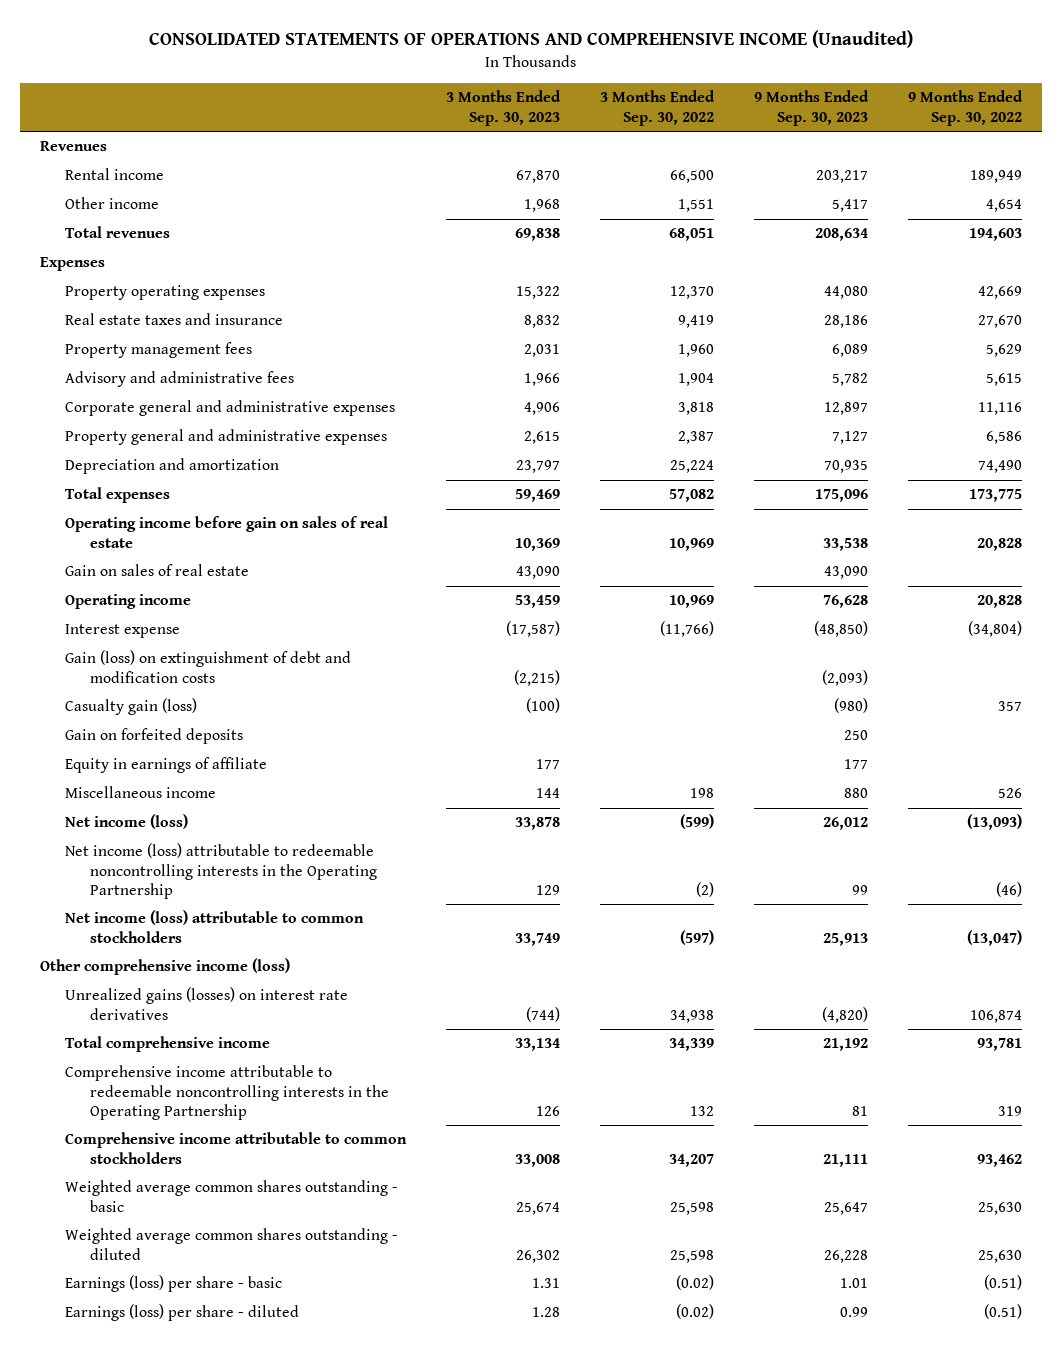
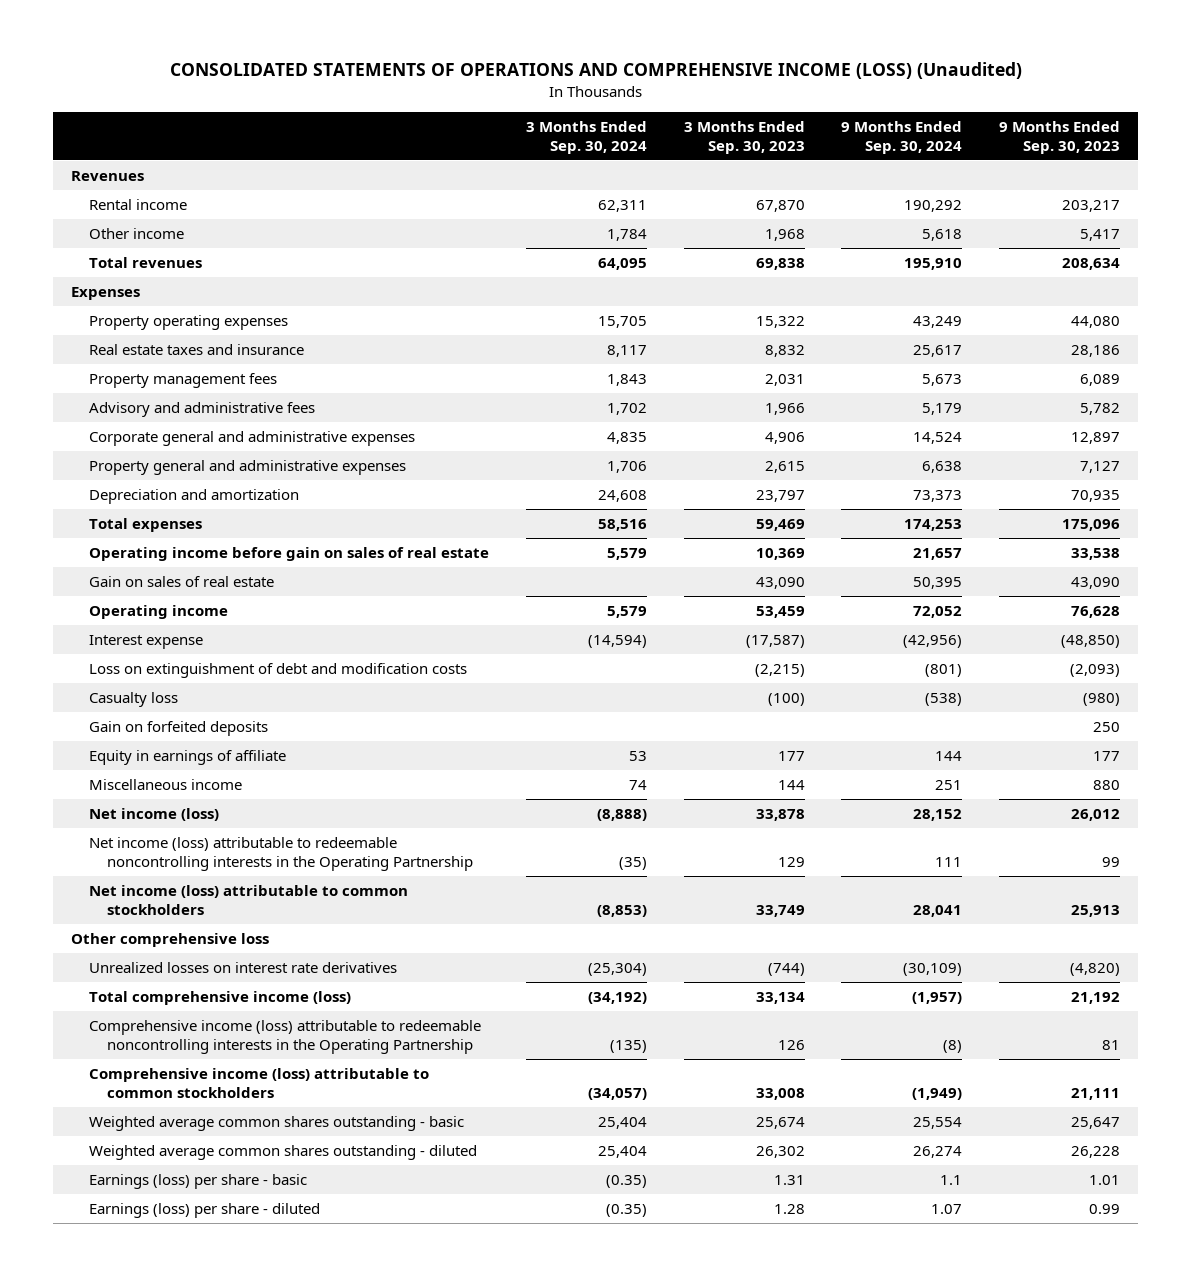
[148,30,913,49] CONSOLIDATED STATEMENTS OF OPERATIONS AND COMPREHENSIVE INCOME (Unaudited) -> [169,62,1022,80] CONSOLIDATED STATEMENTS OF OPERATIONS AND COMPREHENSIVE INCOME (LOSS) (Unaudited)
[599,90,715,126] 3 Months Ended Sep. 30, 2022 -> none
[907,90,1023,126] 9 Months Ended Sep. 30, 2022 -> none
none -> [525,120,647,154] 3 Months Ended Sep. 30, 2024
none -> [841,120,963,154] 9 Months Ended Sep. 30, 2024
[64,650,351,683] Gain (loss) on extinguishment of debt and modification costs -> [89,662,468,678] Loss on extinguishment of debt and modification costs
[64,698,197,716] Casualty gain (loss) -> [89,691,179,707] Casualty loss
[40,958,291,976] Other comprehensive income (loss) -> [71,932,270,947] Other comprehensive loss
[64,987,348,1020] Unrealized gains (losses) on interest rate derivatives -> [89,961,398,973] Unrealized losses on interest rate derivatives
[64,1036,270,1053] Total comprehensive income -> [89,990,352,1005] Total comprehensive income (loss)
[64,1065,389,1120] Comprehensive income attributable to redeemable noncontrolling interests in the Operating Partnership -> [89,1019,482,1054] Comprehensive income (loss) attributable to redeemable noncontrolling interests in the Operating Partnership
[64,1132,407,1164] Comprehensive income attributable to common stockholders -> [89,1067,430,1098] Comprehensive income (loss) attributable to common stockholders

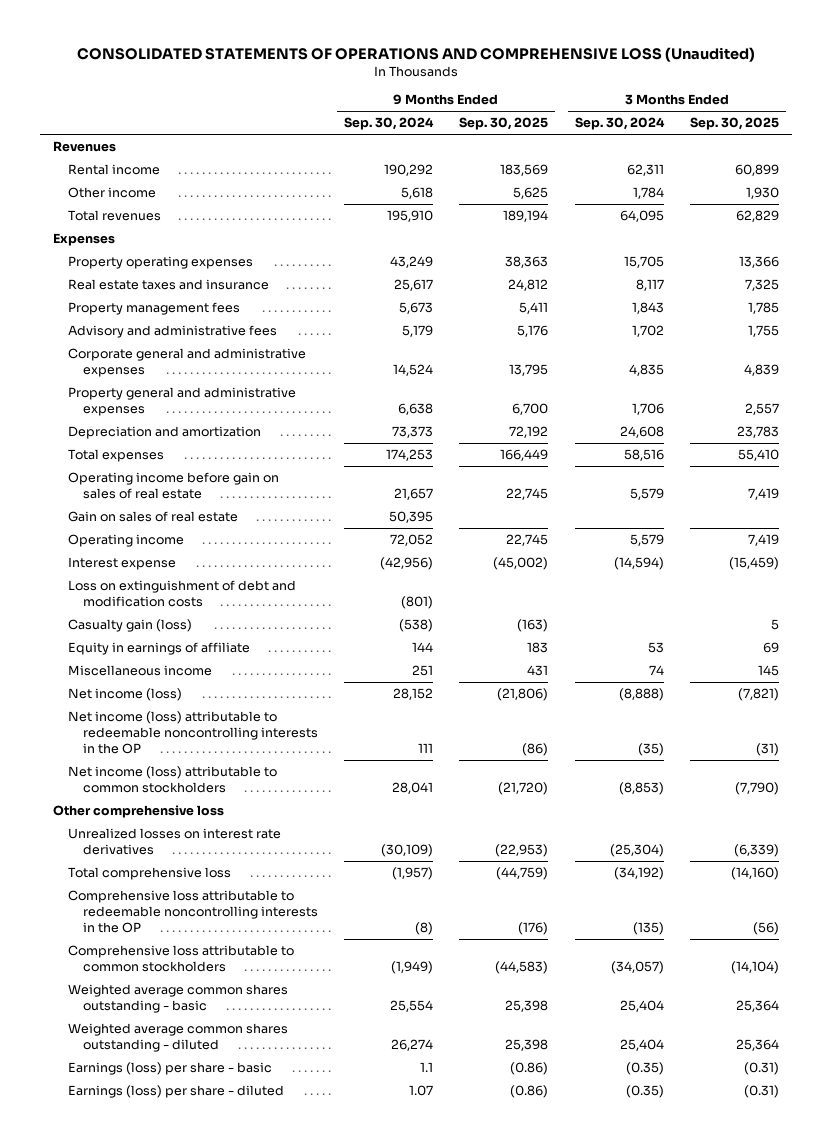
[169,62,1022,80] CONSOLIDATED STATEMENTS OF OPERATIONS AND COMPREHENSIVE INCOME (LOSS) (Unaudited) -> [77,47,756,63] CONSOLIDATED STATEMENTS OF OPERATIONS AND COMPREHENSIVE LOSS (Unaudited)
[683,120,805,154] 3 Months Ended Sep. 30, 2023 -> none
[998,120,1120,154] 9 Months Ended Sep. 30, 2023 -> none
none -> [459,117,549,131] Sep. 30, 2025
none -> [690,117,780,131] Sep. 30, 2025
[89,720,269,736] Gain on forfeited deposits -> none
[89,691,179,707] Casualty loss -> [67,618,192,632] Casualty gain (loss)
[89,836,474,871] Net income (loss) attributable to redeemable noncontrolling interests in the Operating Partnership -> [67,710,318,755] Net income (loss) attributable to redeemable noncontrolling interests in the OP
[89,990,352,1005] Total comprehensive income (loss) -> [67,866,231,880] Total comprehensive loss
[89,1019,482,1054] Comprehensive income (loss) attributable to redeemable noncontrolling interests in the Operating Partnership -> [67,889,318,934] Comprehensive loss attributable to redeemable noncontrolling interests in the OP
[89,1067,430,1098] Comprehensive income (loss) attributable to common stockholders -> [67,944,294,973] Comprehensive loss attributable to common stockholders

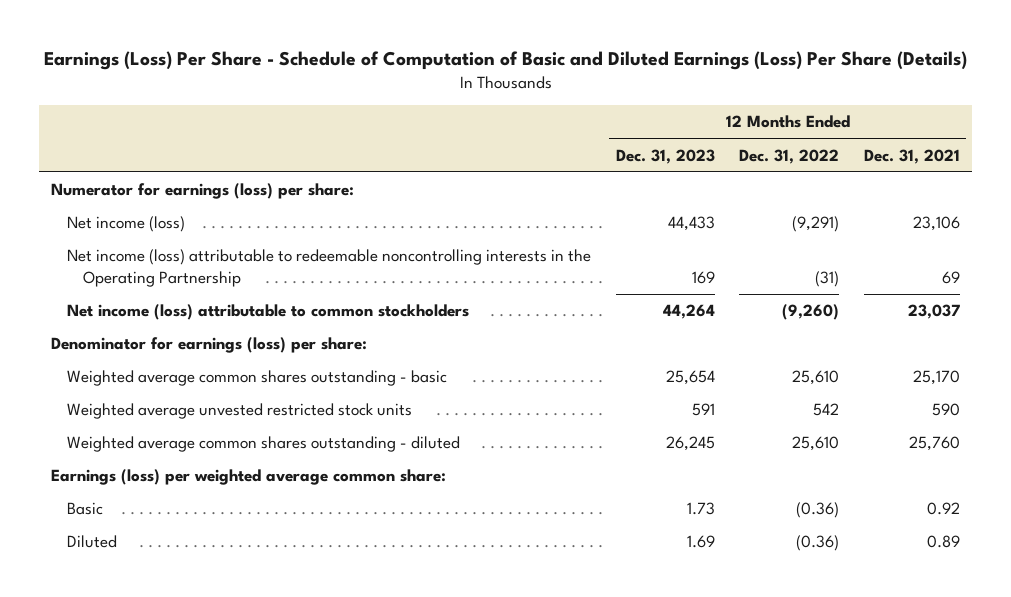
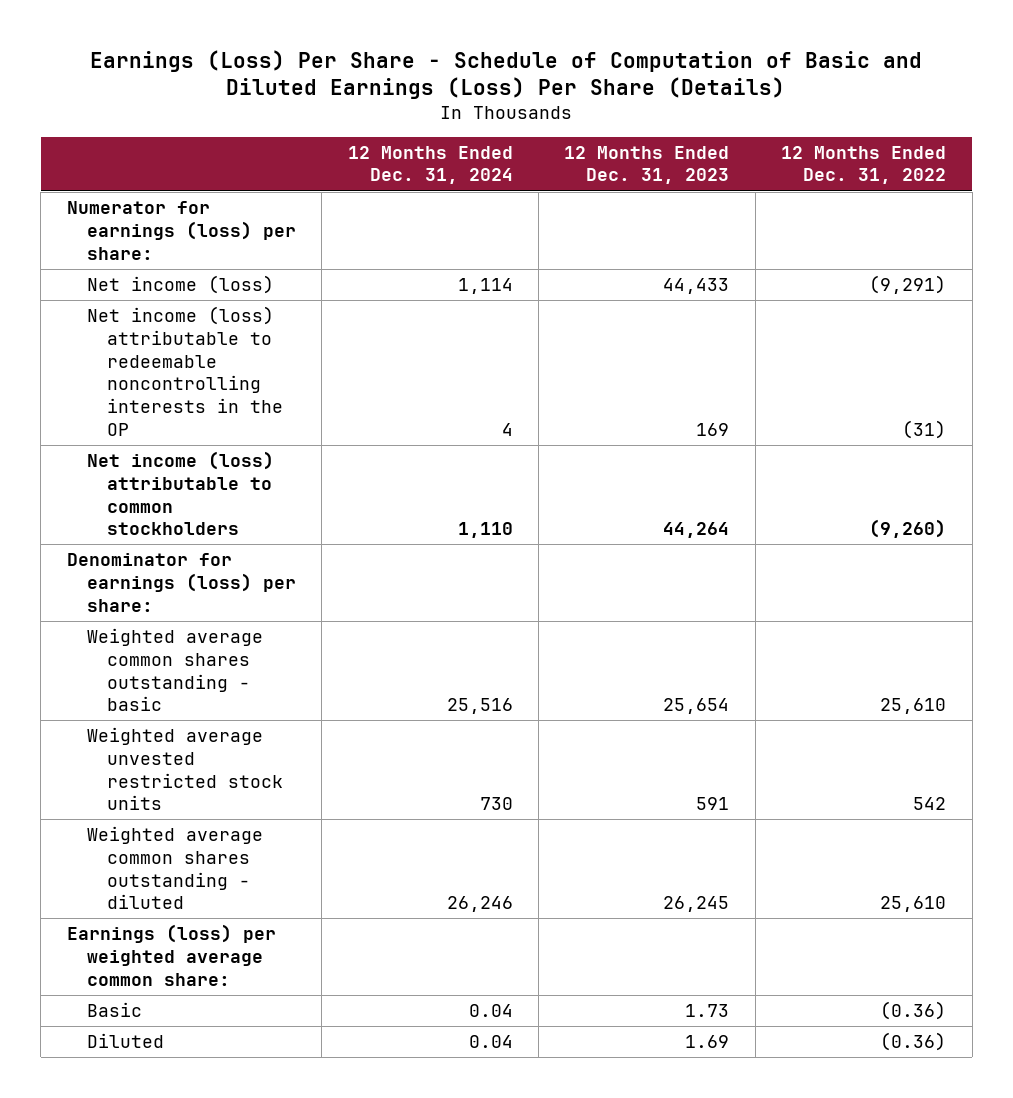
[863,148,960,164] Dec. 31, 2021 -> none
none -> [347,145,513,185] 12 Months Ended Dec. 31, 2024
[66,249,591,288] Net income (loss) attributable to redeemable noncontrolling interests in the Operating Partnership -> [86,306,283,436] Net income (loss) attributable to redeemable noncontrolling interests in the OP

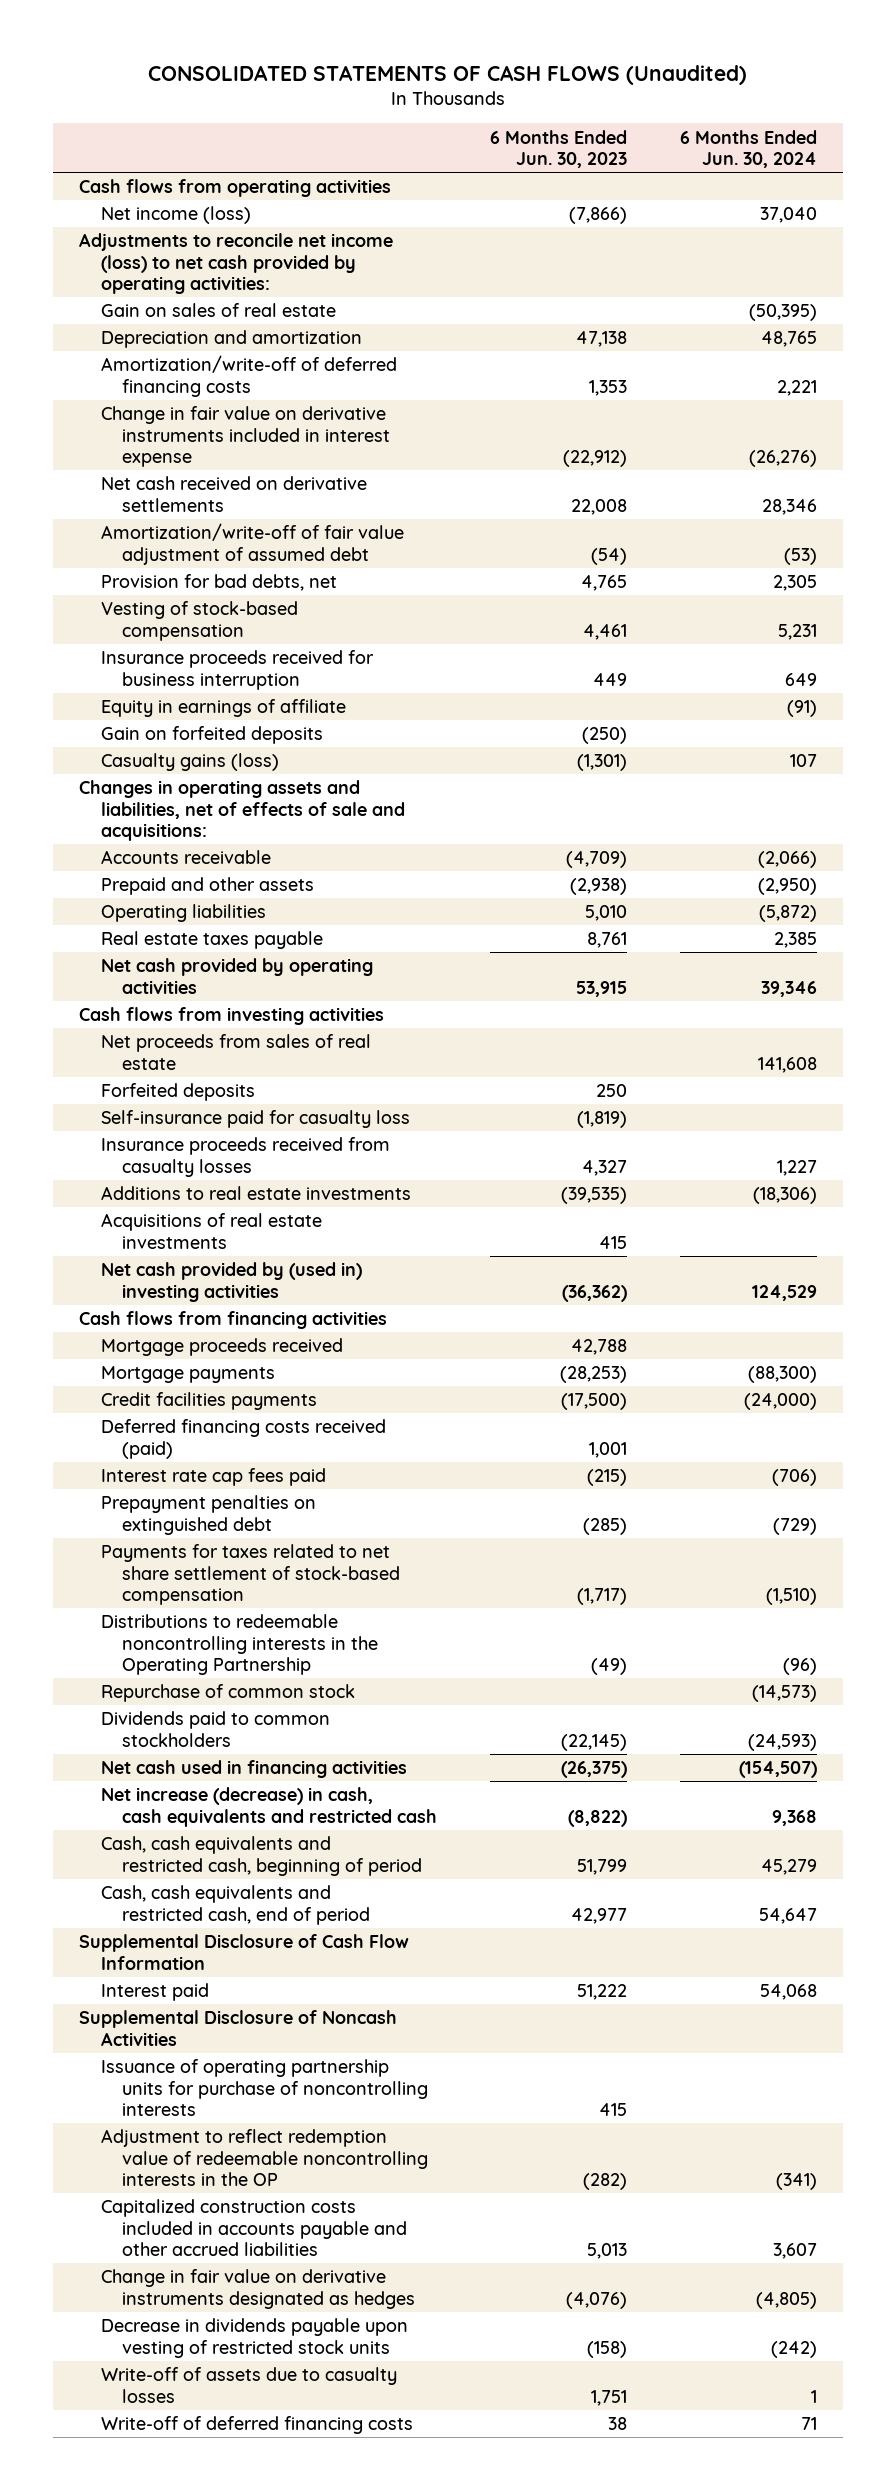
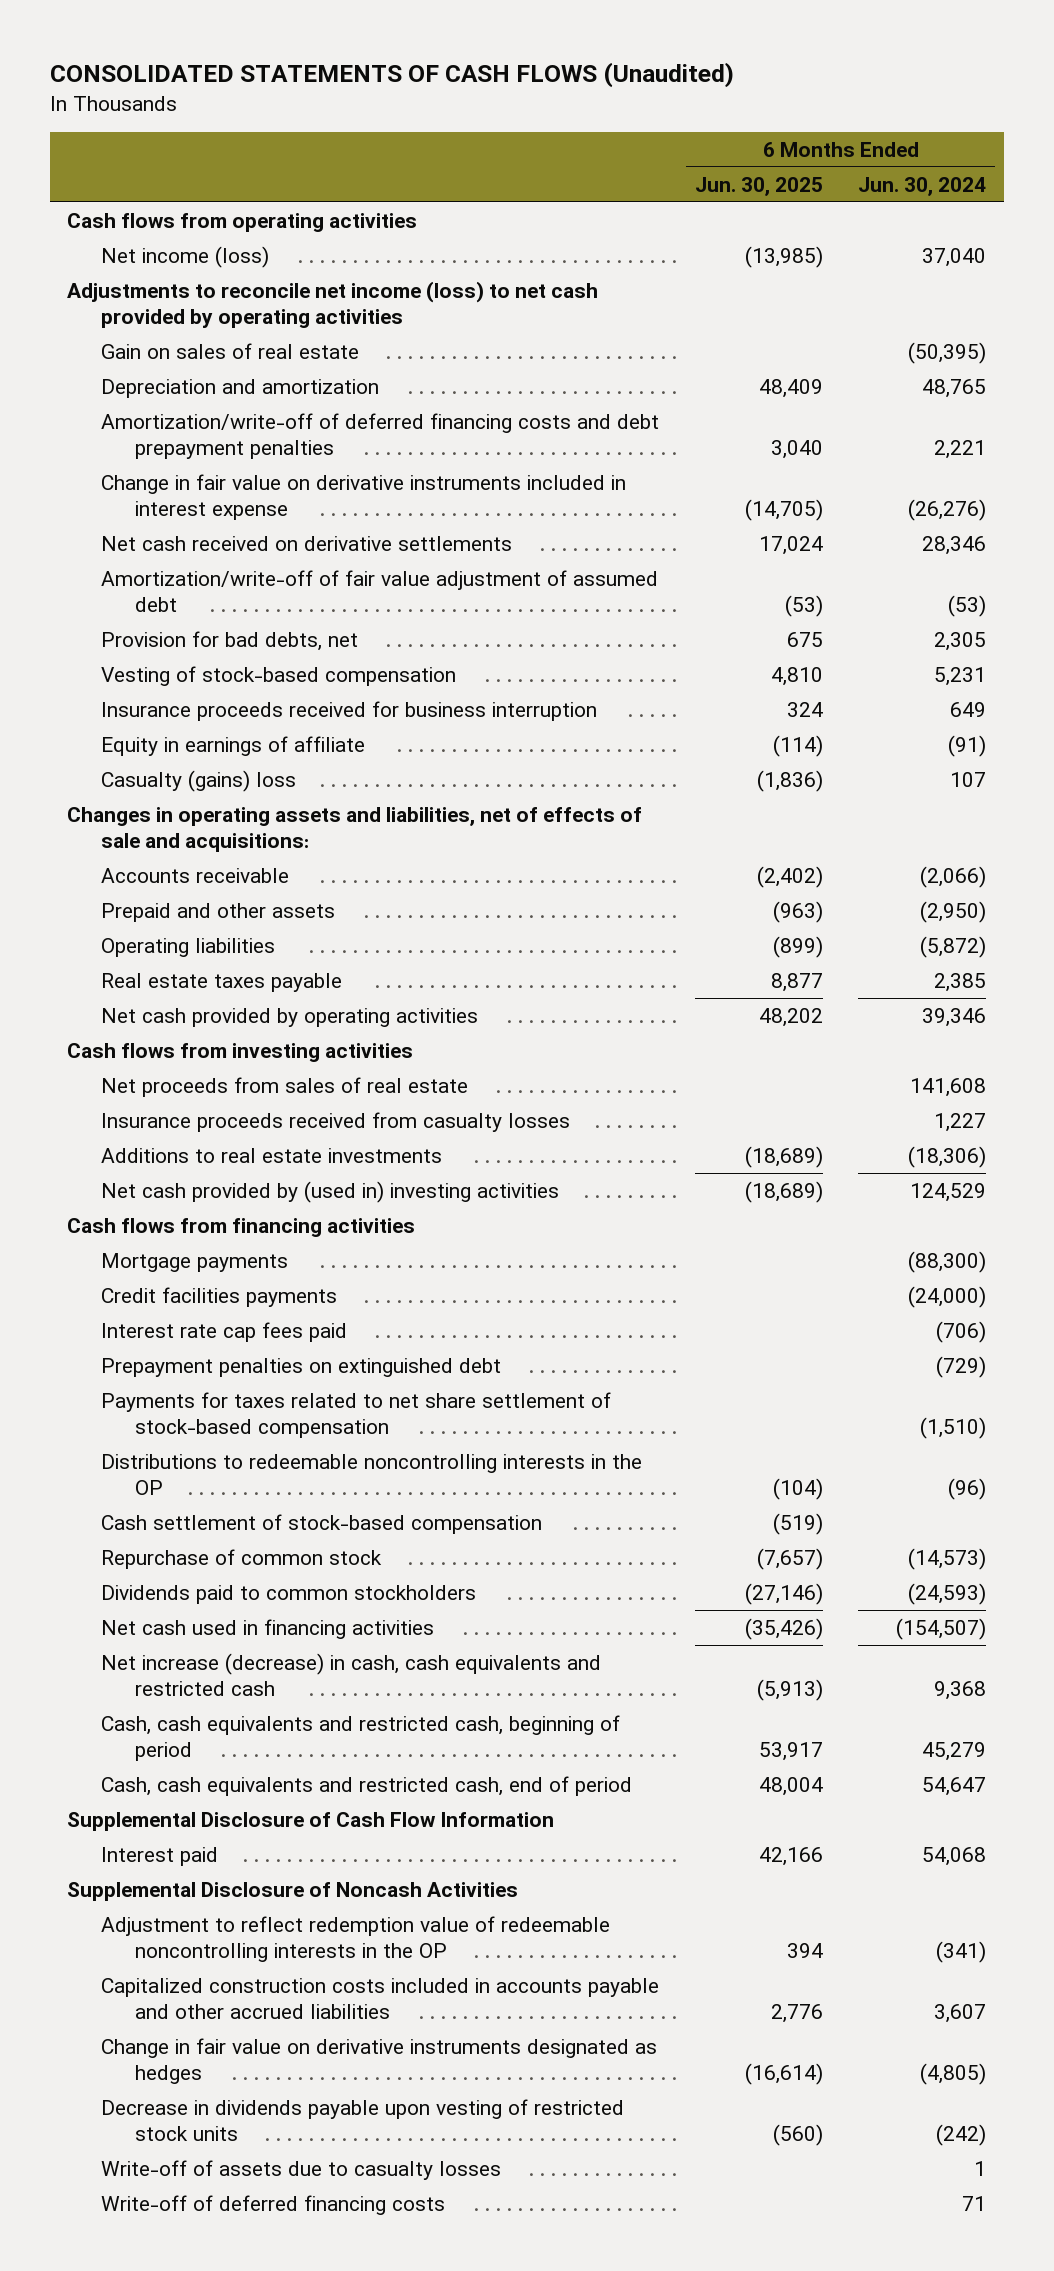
[489,129,627,168] 6 Months Ended Jun. 30, 2023 -> none
none -> [694,176,823,196] Jun. 30, 2025
[79,233,394,294] Adjustments to reconcile net income (loss) to net cash provided by operating activities: -> [67,281,599,328] Adjustments to reconcile net income (loss) to net cash provided by operating activities
[100,355,397,397] Amortization/write-off of deferred financing costs -> [101,413,660,459] Amortization/write-off of deferred financing costs and debt prepayment penalties
[100,726,323,745] Gain on forfeited deposits -> none
[100,753,279,772] Casualty gains (loss) -> [101,770,297,793] Casualty (gains) loss
[100,1083,255,1102] Forfeited deposits -> none
[100,1110,410,1129] Self-insurance paid for casualty loss -> none
[100,1213,322,1249] Acquisitions of real estate investments -> none
[100,1338,343,1357] Mortgage proceeds received -> none
[100,1419,386,1459] Deferred financing costs received (paid) -> none
[100,1614,378,1675] Distributions to redeemable noncontrolling interests in the Operating Partnership -> [101,1454,643,1495] Distributions to redeemable noncontrolling interests in the OP
none -> [101,1514,543,1535] Cash settlement of stock-based compensation
[100,2059,428,2116] Issuance of operating partnership units for purchase of noncontrolling interests -> none

